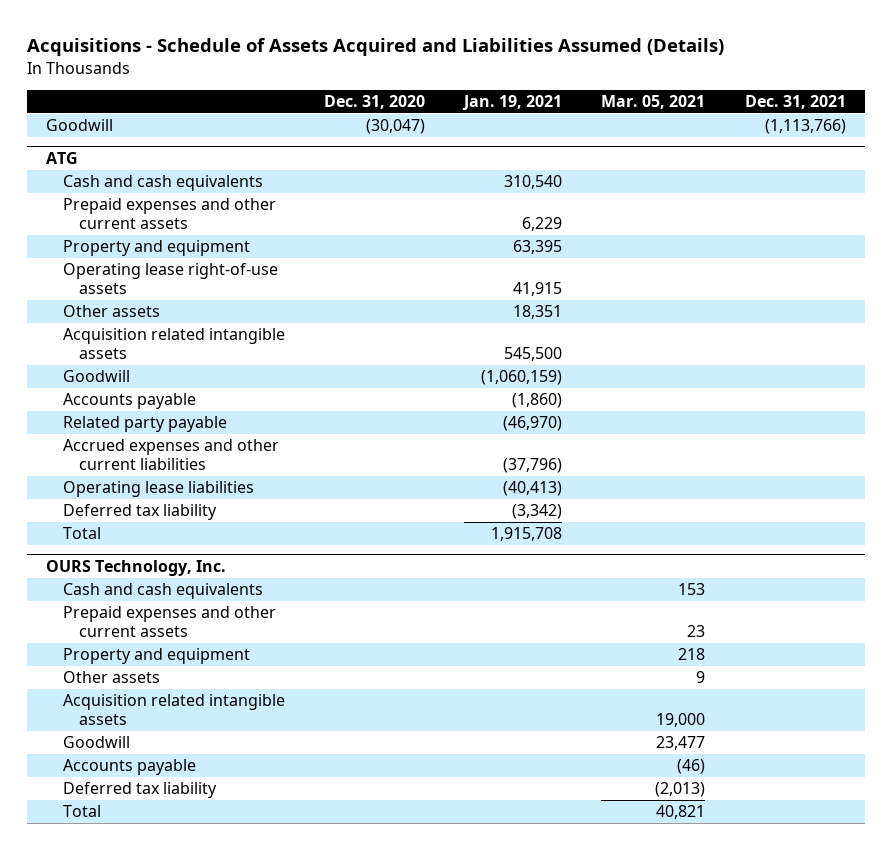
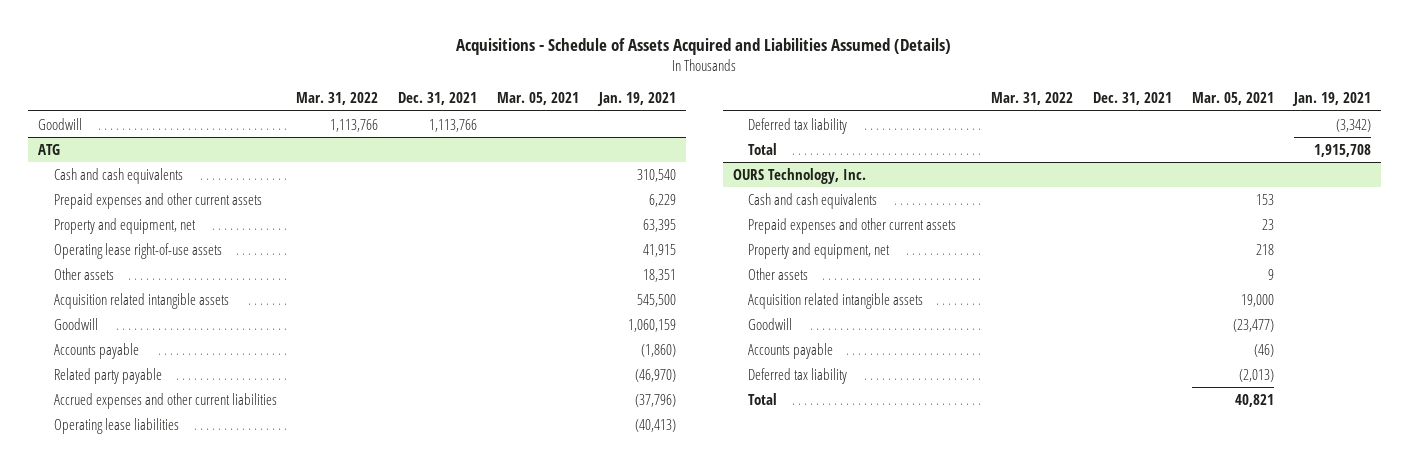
[324,95,426,110] Dec. 31, 2020 -> none
none -> [296,92,379,106] Mar. 31, 2022
[764,119,846,135] (1,113,766) -> [429,118,478,132] 1,113,766
[62,240,250,257] Property and equipment -> [53,217,196,234] Property and equipment, net
[481,370,563,386] (1,060,159) -> [628,318,677,332] 1,060,159
[62,648,250,665] Property and equipment -> [748,242,891,259] Property and equipment, net
[656,736,706,751] 23,477 -> [1232,318,1274,332] (23,477)

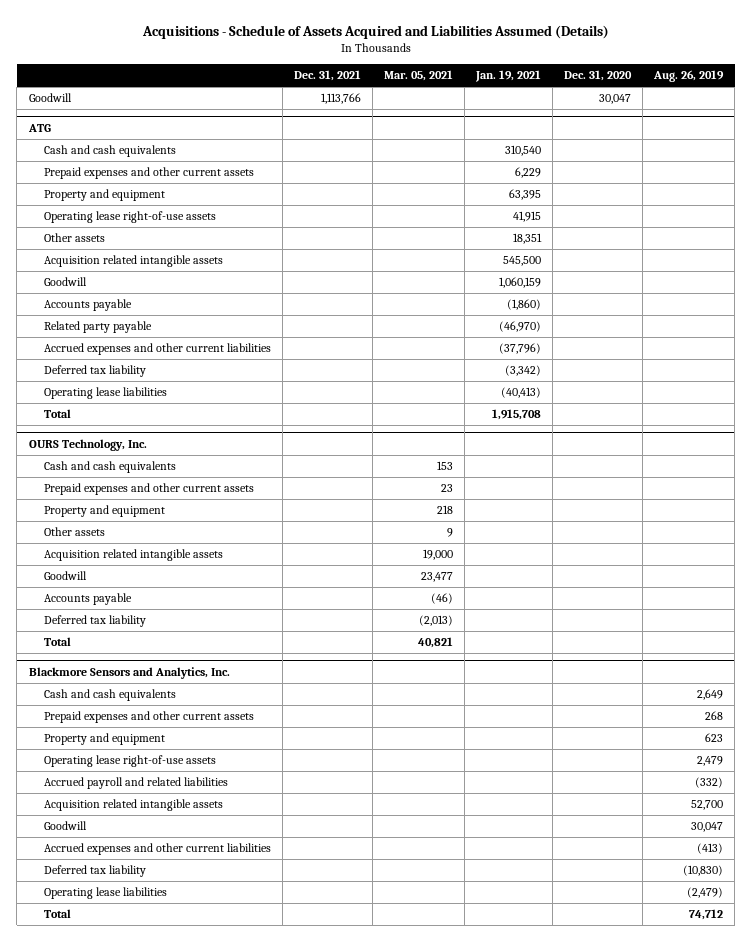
[296,92,379,106] Mar. 31, 2022 -> none
none -> [564,70,633,82] Dec. 31, 2020
none -> [653,70,725,83] Aug. 26, 2019
[53,217,196,234] Property and equipment, net -> [43,189,165,202] Property and equipment
[53,417,179,434] Operating lease liabilities -> [43,387,167,400] Operating lease liabilities
[748,242,891,259] Property and equipment, net -> [43,505,165,518] Property and equipment
[1232,318,1274,332] (23,477) -> [420,572,453,583] 23,477
none -> [28,666,230,679] Blackmore Sensors and Analytics, Inc.
none -> [43,689,176,702] Cash and cash equivalents
none -> [43,711,254,724] Prepaid expenses and other current assets
none -> [43,733,165,746] Property and equipment
none -> [43,755,216,768] Operating lease right-of-use assets
none -> [43,777,228,790] Accrued payroll and related liabilities
none -> [43,799,223,812] Acquisition related intangible assets
none -> [43,821,87,831] Goodwill
none -> [43,843,271,856] Accrued expenses and other current liabilities
none -> [43,865,146,878] Deferred tax liability
none -> [43,887,167,900] Operating lease liabilities
none -> [43,909,71,919] Total

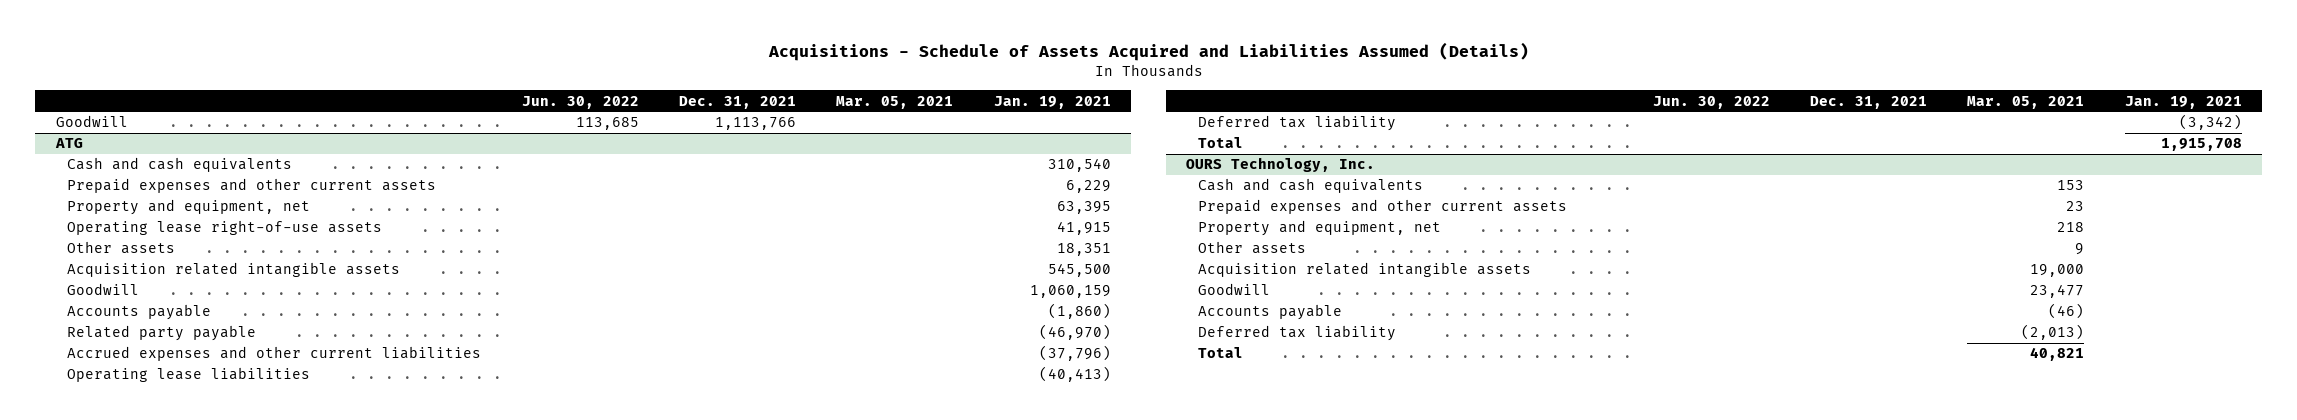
[564,70,633,82] Dec. 31, 2020 -> none
[653,70,725,83] Aug. 26, 2019 -> none
none -> [521,95,639,109] Jun. 30, 2022
[43,189,165,202] Property and equipment -> [67,199,311,216] Property and equipment, net
[43,365,146,378] Deferred tax liability -> [1198,115,1397,132] Deferred tax liability
[43,505,165,518] Property and equipment -> [1198,220,1442,237] Property and equipment, net
[28,666,230,679] Blackmore Sensors and Analytics, Inc. -> none
[43,689,176,702] Cash and cash equivalents -> none
[43,711,254,724] Prepaid expenses and other current assets -> none
[43,733,165,746] Property and equipment -> none
[43,755,216,768] Operating lease right-of-use assets -> none
[43,777,228,790] Accrued payroll and related liabilities -> none
[43,799,223,812] Acquisition related intangible assets -> none
[43,821,87,831] Goodwill -> none
[43,843,271,856] Accrued expenses and other current liabilities -> none
[43,865,146,878] Deferred tax liability -> none
[43,887,167,900] Operating lease liabilities -> none
[43,909,71,919] Total -> none

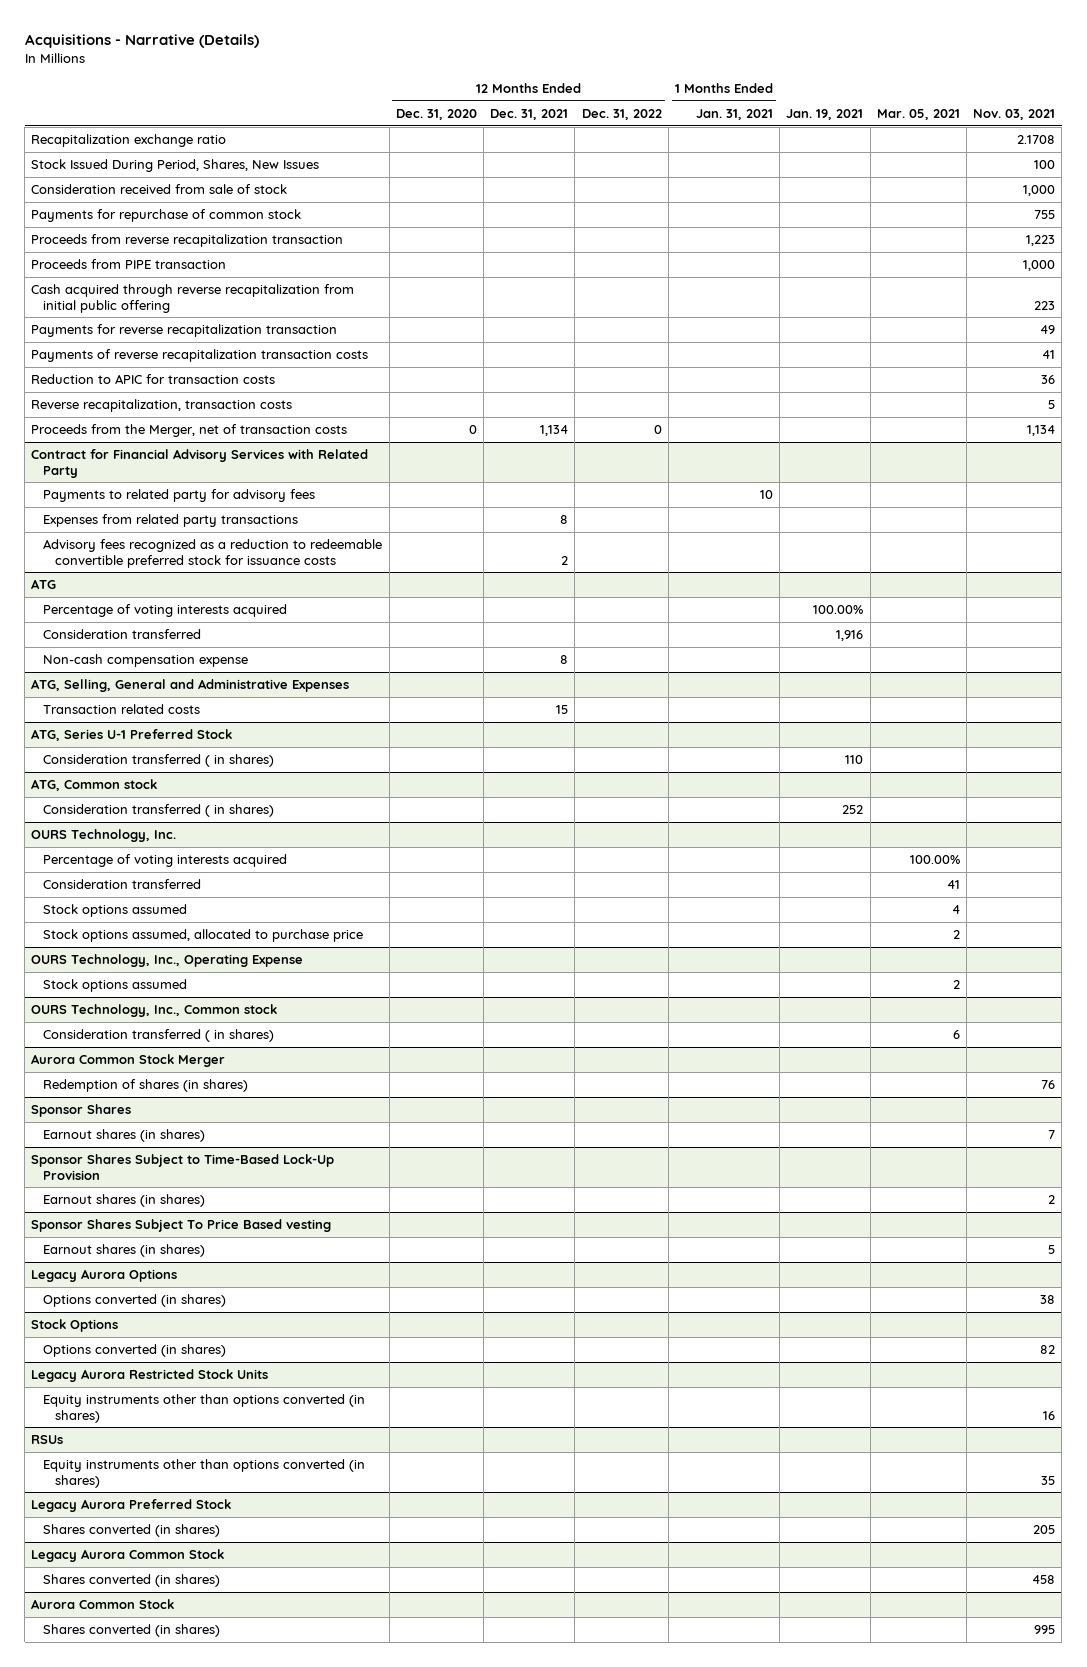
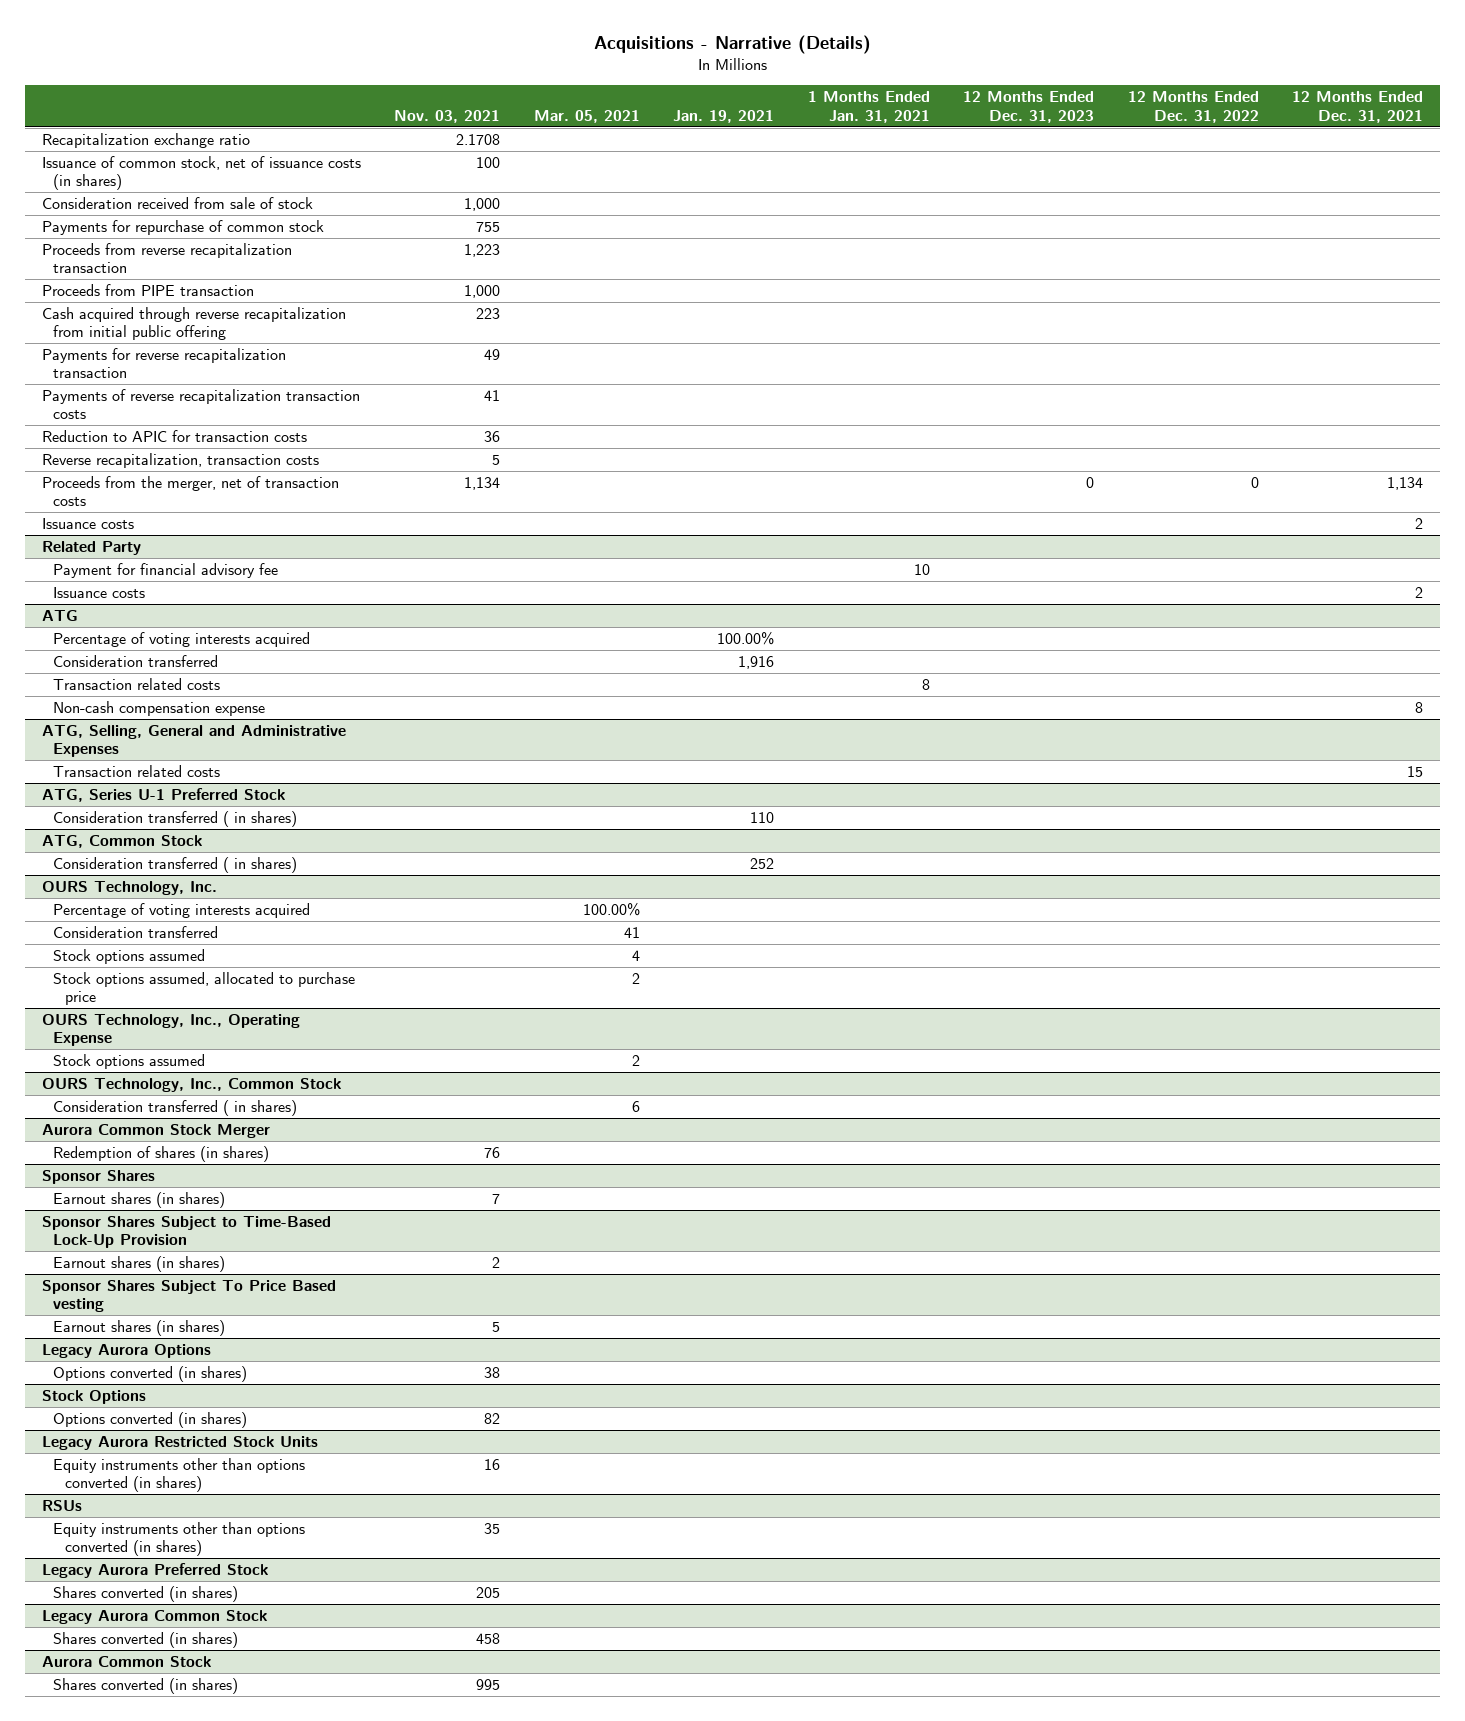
[395,108,477,120] Dec. 31, 2020 -> none
none -> [963,91,1095,123] 12 Months Ended Dec. 31, 2023
[31,159,320,173] Stock Issued During Period, Shares, New Issues -> [41,155,361,191] Issuance of common stock, net of issuance costs (in shares)
[31,449,369,478] Contract for Financial Advisory Services with Related Party -> none
[43,489,316,503] Payments to related party for advisory fees -> none
[43,514,299,528] Expenses from related party transactions -> none
[43,539,383,568] Advisory fees recognized as a reduction to redeemable convertible preferred stock for issuance costs -> none
[31,424,348,438] Proceeds from the Merger, net of transaction costs -> [41,475,339,507] Proceeds from the merger, net of transaction costs
none -> [41,517,134,529] Issuance costs
none -> [41,540,141,555] Related Party
none -> [53,562,279,578] Payment for financial advisory fee
none -> [53,586,146,598] Issuance costs
none -> [53,677,221,690] Transaction related costs
[31,779,158,792] ATG, Common stock -> [41,834,202,848] ATG, Common Stock
[31,1004,278,1018] OURS Technology, Inc., Common stock -> [41,1077,341,1092] OURS Technology, Inc., Common Stock

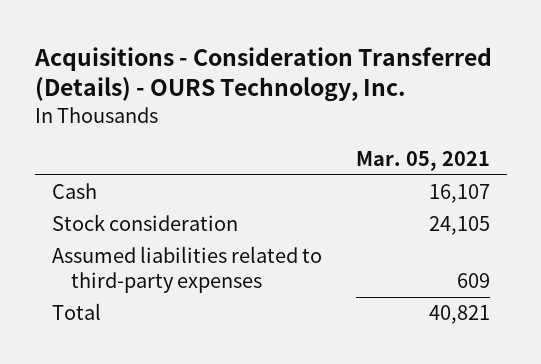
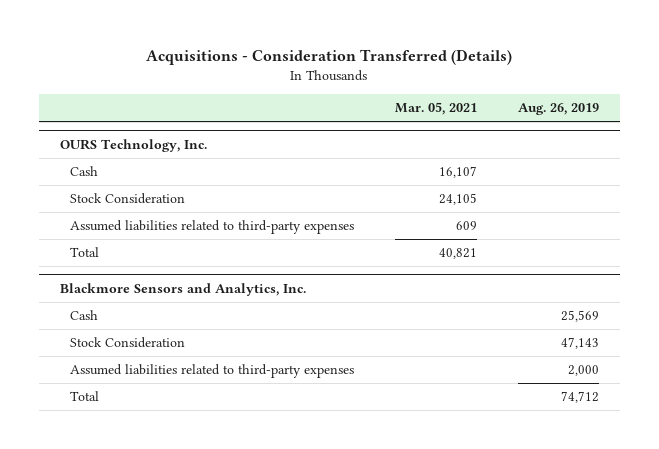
[33,46,492,103] Acquisitions - Consideration Transferred (Details) - OURS Technology, Inc. -> [146,49,513,66] Acquisitions - Consideration Transferred (Details)
none -> [518,103,600,116] Aug. 26, 2019
none -> [59,138,207,152] OURS Technology, Inc.
[51,214,238,232] Stock consideration -> [70,193,186,205] Stock Consideration
none -> [59,282,306,296] Blackmore Sensors and Analytics, Inc.
none -> [70,310,99,321] Cash
none -> [70,337,186,349] Stock Consideration
none -> [70,364,355,379] Assumed liabilities related to third-party expenses
none -> [70,391,100,402] Total

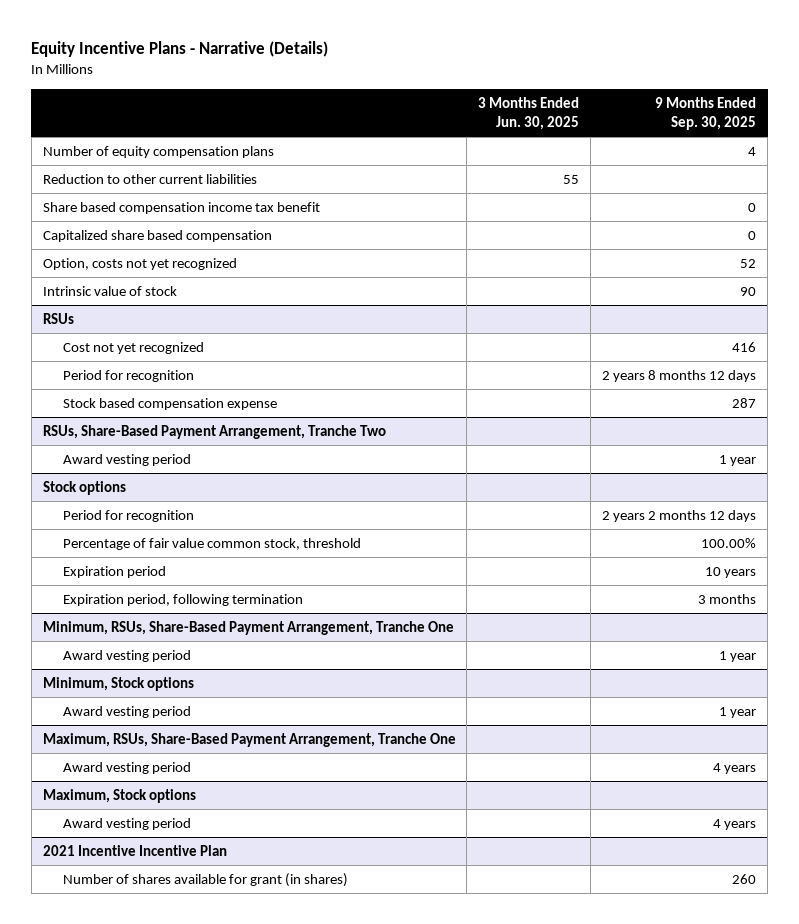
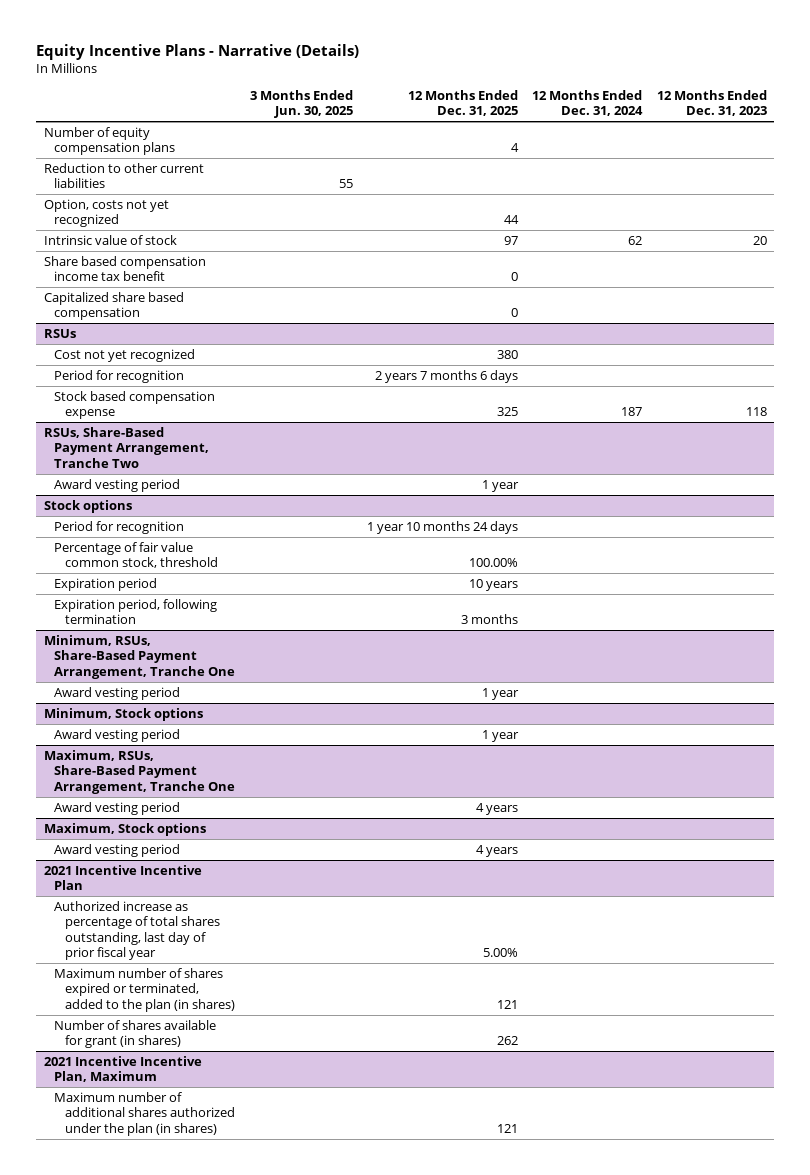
[655,96,757,130] 9 Months Ended Sep. 30, 2025 -> none
none -> [408,89,519,117] 12 Months Ended Dec. 31, 2025
none -> [532,89,644,117] 12 Months Ended Dec. 31, 2024
none -> [656,89,767,117] 12 Months Ended Dec. 31, 2023
[42,202,320,215] Share based compensation income tax benefit -> [43,255,206,282] Share based compensation income tax benefit
[42,230,272,243] Capitalized share based compensation -> [43,291,184,321] Capitalized share based compensation
none -> [54,900,221,961] Authorized increase as percentage of total shares outstanding, last day of prior fiscal year
none -> [54,967,236,1012] Maximum number of shares expired or terminated, added to the plan (in shares)
none -> [43,1055,202,1083] 2021 Incentive Incentive Plan, Maximum
none -> [54,1091,236,1136] Maximum number of additional shares authorized under the plan (in shares)

